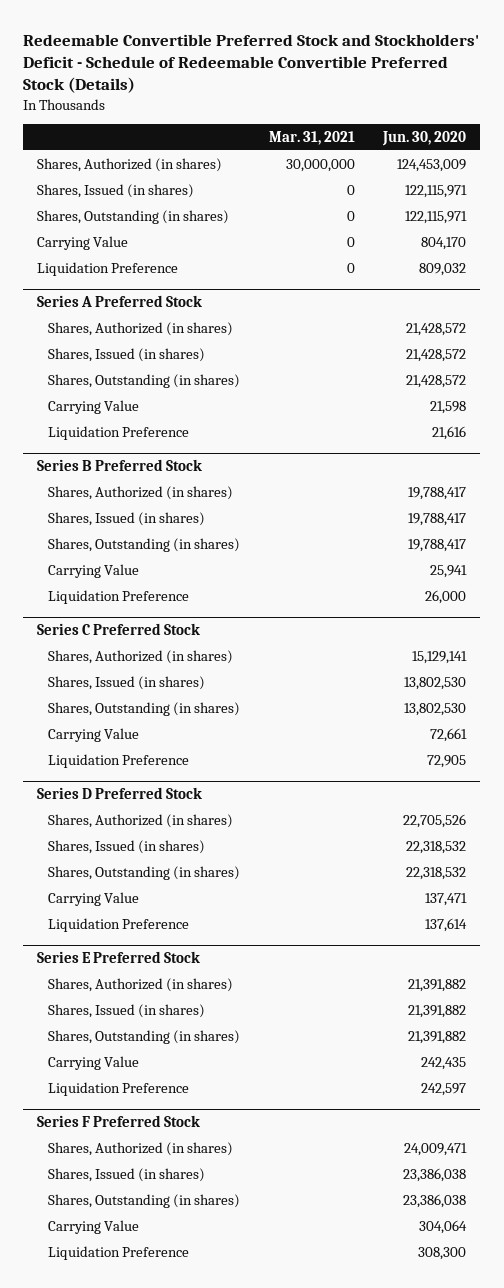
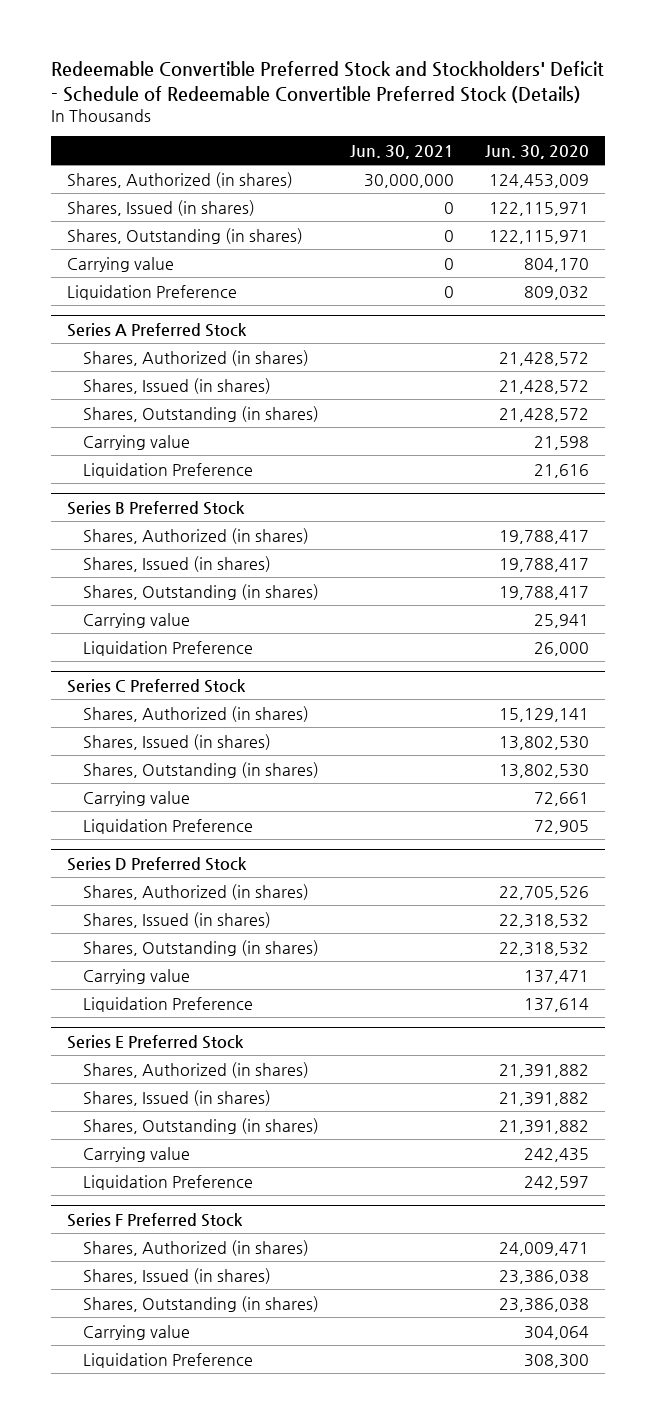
[268,130,355,145] Mar. 31, 2021 -> none
none -> [350,144,455,159] Jun. 30, 2021
[37,235,129,250] Carrying Value -> [66,256,174,272] Carrying value
[48,399,140,414] Carrying Value -> [83,434,191,450] Carrying value
[48,563,140,578] Carrying Value -> [83,612,191,628] Carrying value
[48,727,140,742] Carrying Value -> [83,790,191,806] Carrying value
[48,891,140,906] Carrying Value -> [83,968,191,984] Carrying value
[48,1055,140,1070] Carrying Value -> [83,1146,191,1162] Carrying value
[48,1219,140,1234] Carrying Value -> [83,1324,191,1340] Carrying value

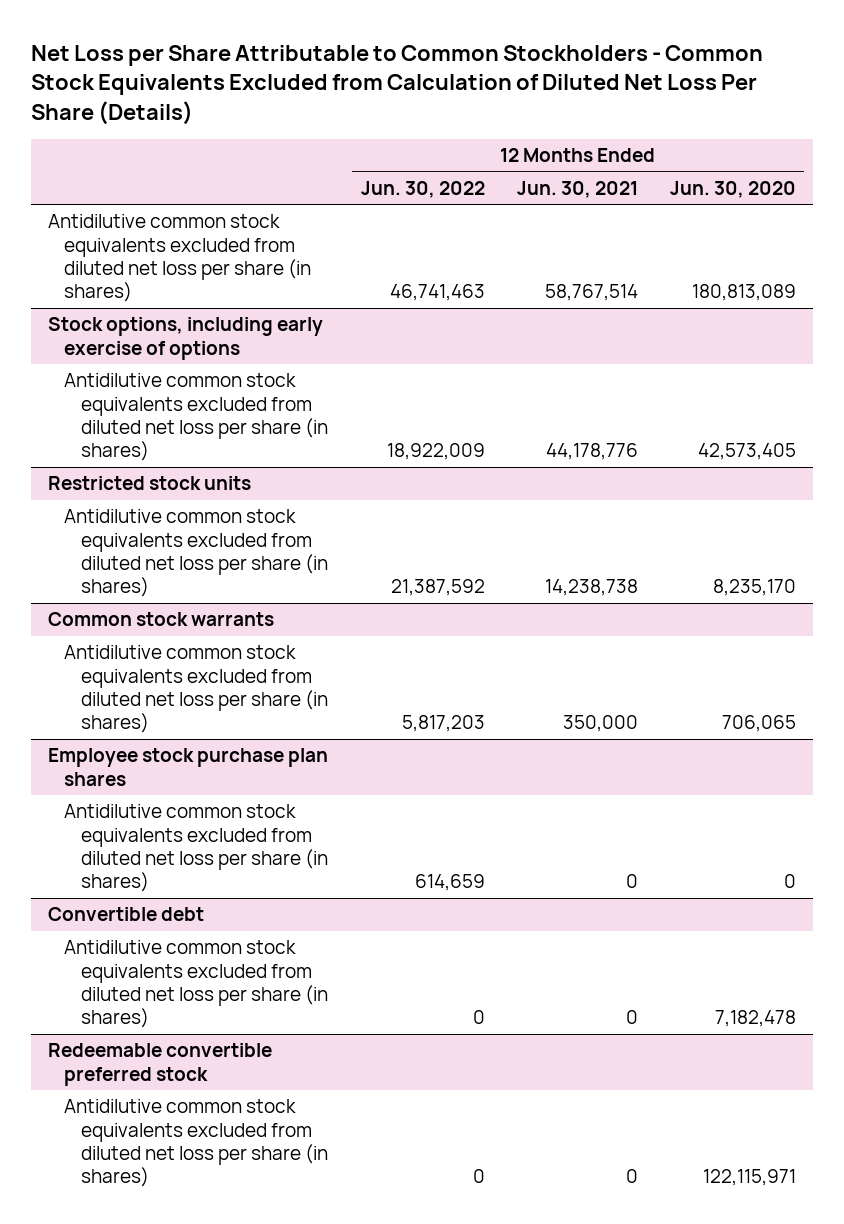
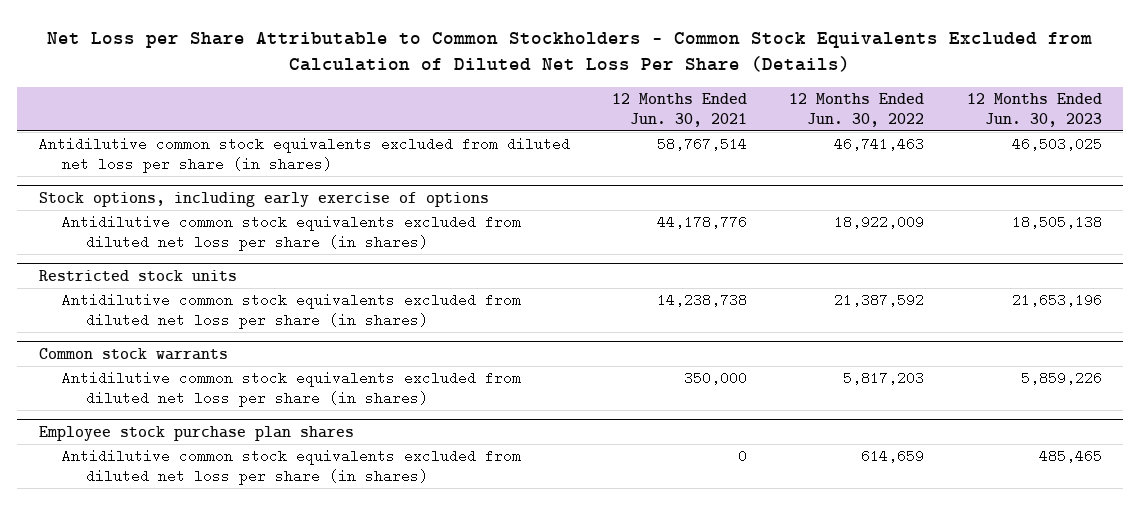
[670,181,797,199] Jun. 30, 2020 -> none
none -> [966,93,1102,127] 12 Months Ended Jun. 30, 2023
[47,907,204,922] Convertible debt -> none
[64,940,329,1029] Antidilutive common stock equivalents excluded from diluted net loss per share (in shares) -> none
[47,1043,272,1086] Redeemable convertible preferred stock -> none
[64,1099,329,1188] Antidilutive common stock equivalents excluded from diluted net loss per share (in shares) -> none

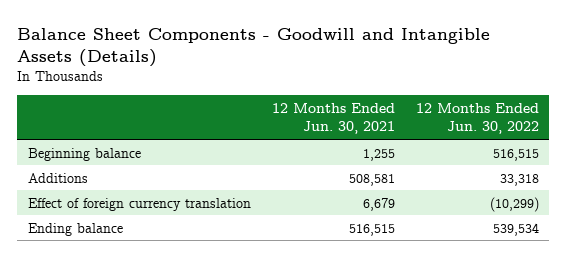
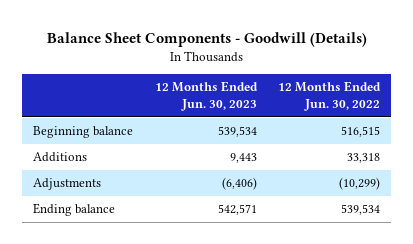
[17,27,491,67] Balance Sheet Components - Goodwill and Intangible Assets (Details) -> [46,31,367,47] Balance Sheet Components - Goodwill (Details)
[271,102,395,135] 12 Months Ended Jun. 30, 2021 -> none
none -> [154,81,258,112] 12 Months Ended Jun. 30, 2023
[27,197,251,211] Effect of foreign currency translation -> [33,178,102,191] Adjustments

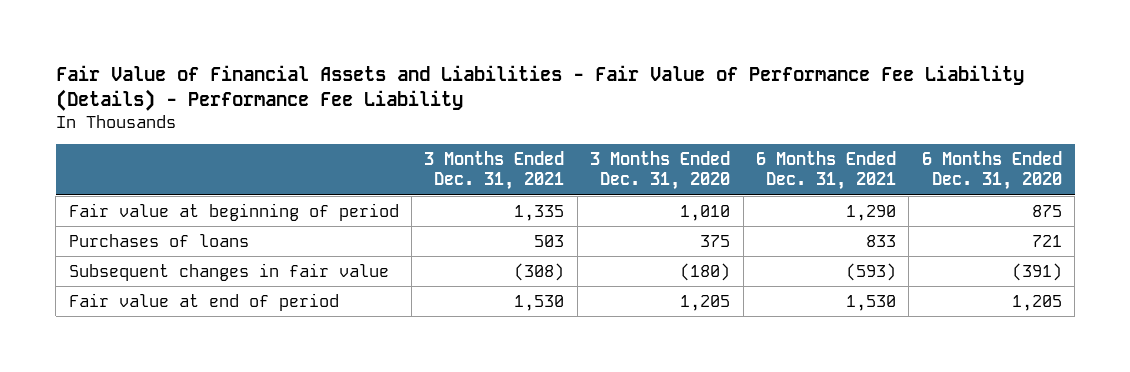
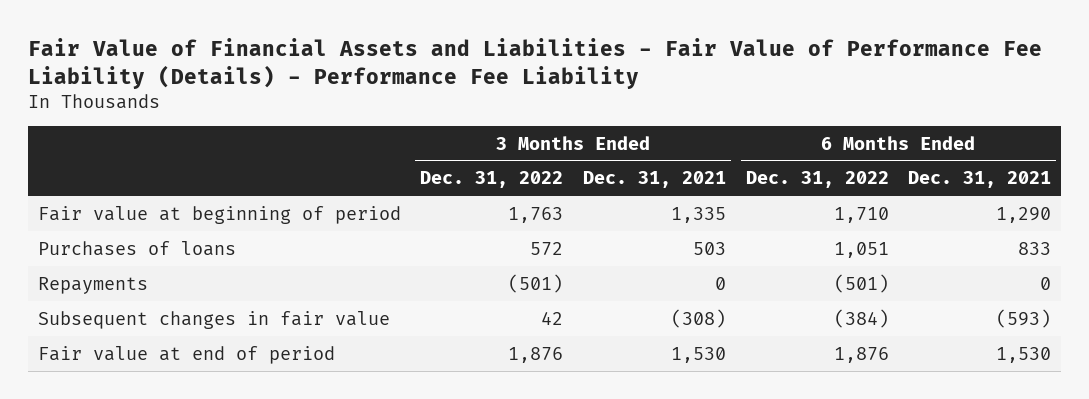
[590,151,731,191] 3 Months Ended Dec. 31, 2020 -> none
[921,151,1062,191] 6 Months Ended Dec. 31, 2020 -> none
none -> [420,171,564,189] Dec. 31, 2022
none -> [745,171,889,189] Dec. 31, 2022
none -> [37,276,148,294] Repayments

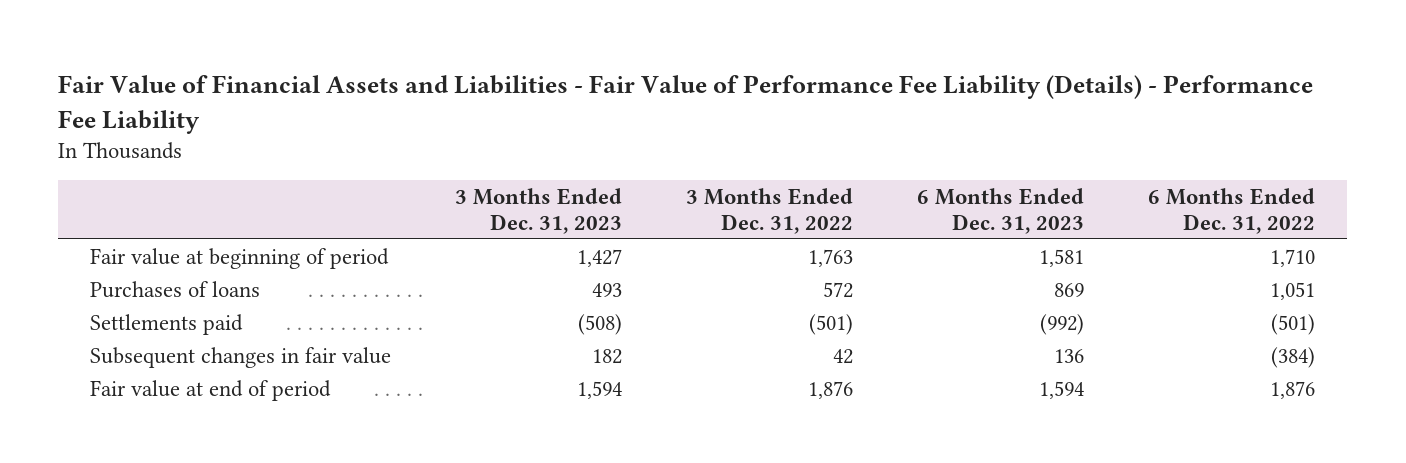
[583,171,727,189] Dec. 31, 2021 -> none
[908,171,1052,189] Dec. 31, 2021 -> none
none -> [455,187,623,234] 3 Months Ended Dec. 31, 2023
none -> [917,187,1085,234] 6 Months Ended Dec. 31, 2023
[37,276,148,294] Repayments -> [90,313,244,335] Settlements paid

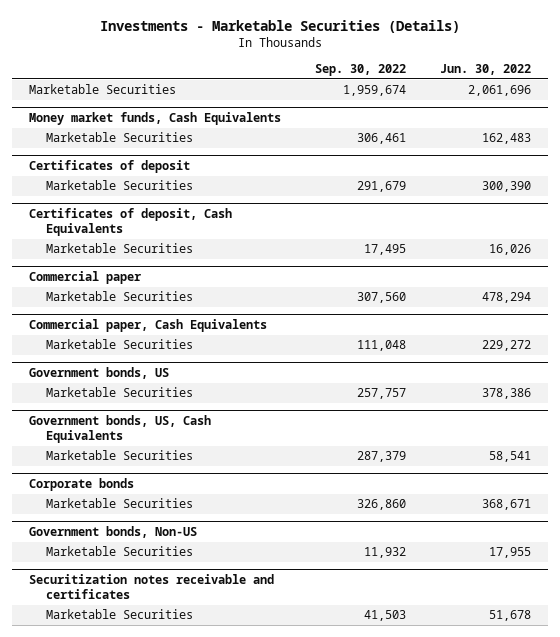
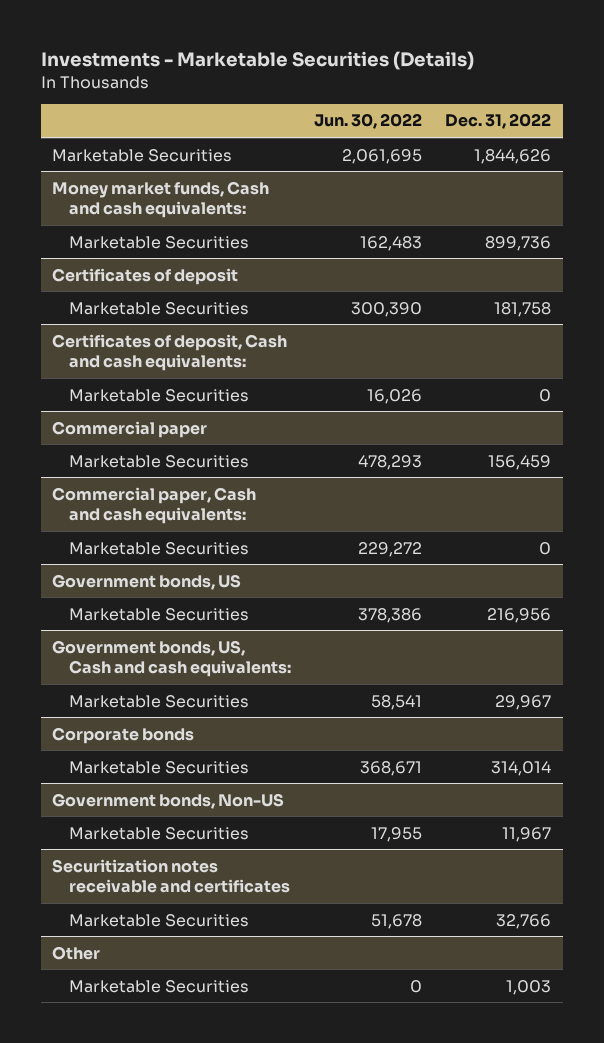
[314,64,406,77] Sep. 30, 2022 -> none
none -> [445,113,552,130] Dec. 31, 2022
[467,85,531,97] 2,061,696 -> [342,148,423,164] 2,061,695
[28,111,281,125] Money market funds, Cash Equivalents -> [52,180,270,219] Money market funds, Cash and cash equivalents:
[28,207,232,237] Certificates of deposit, Cash Equivalents -> [52,333,288,372] Certificates of deposit, Cash and cash equivalents:
[481,292,531,304] 478,294 -> [358,454,423,470] 478,293
[28,318,267,332] Commercial paper, Cash Equivalents -> [52,486,257,525] Commercial paper, Cash and cash equivalents:
[28,414,211,444] Government bonds, US, Cash Equivalents -> [52,639,292,678] Government bonds, US, Cash and cash equivalents:
none -> [52,945,101,960] Other
none -> [69,979,250,993] Marketable Securities

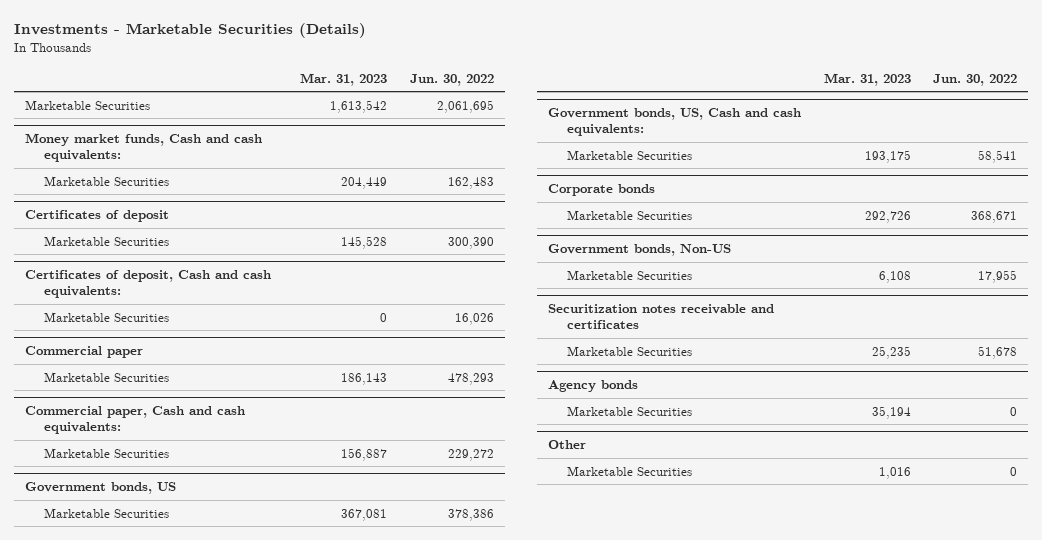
[445,113,552,130] Dec. 31, 2022 -> none
none -> [300,72,388,86] Mar. 31, 2023
none -> [548,380,639,393] Agency bonds
none -> [567,405,693,416] Marketable Securities

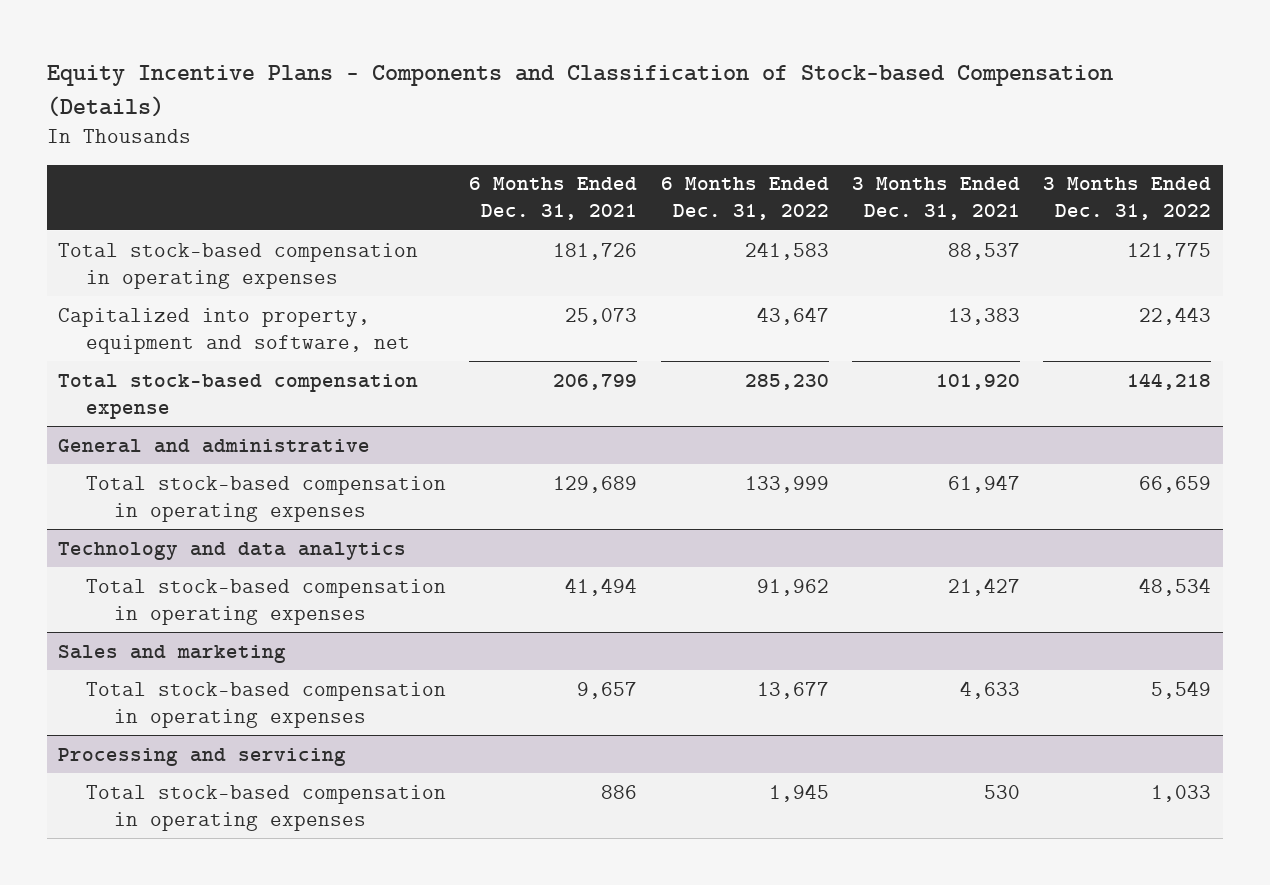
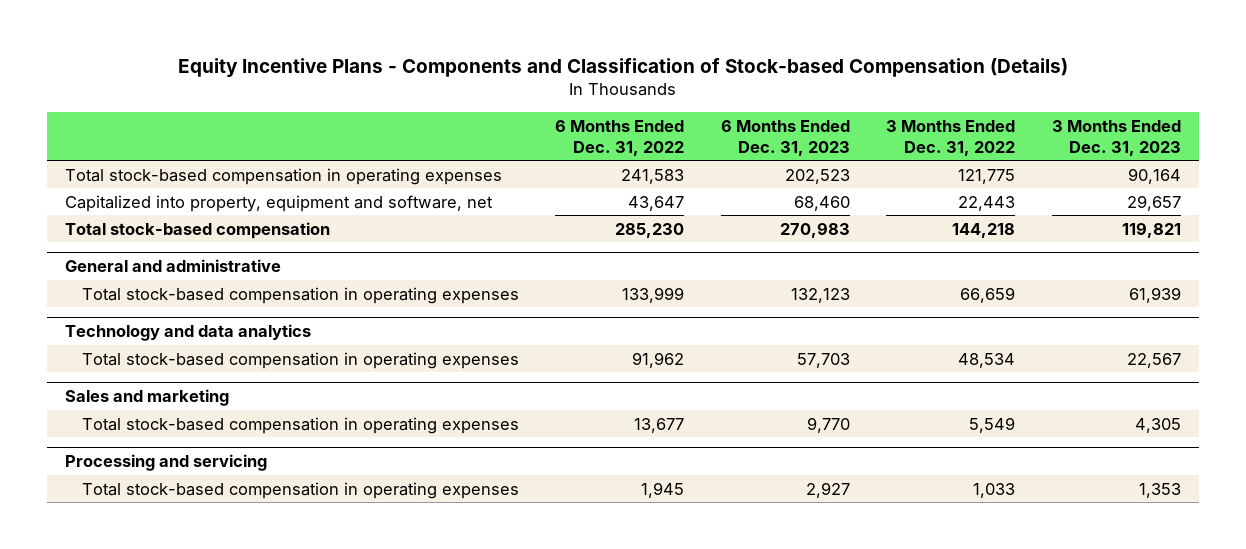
[469,177,638,221] 6 Months Ended Dec. 31, 2021 -> none
[852,177,1021,221] 3 Months Ended Dec. 31, 2021 -> none
none -> [720,119,850,156] 6 Months Ended Dec. 31, 2023
none -> [1051,119,1181,156] 3 Months Ended Dec. 31, 2023
[58,373,419,419] Total stock-based compensation expense -> [65,221,331,239] Total stock-based compensation

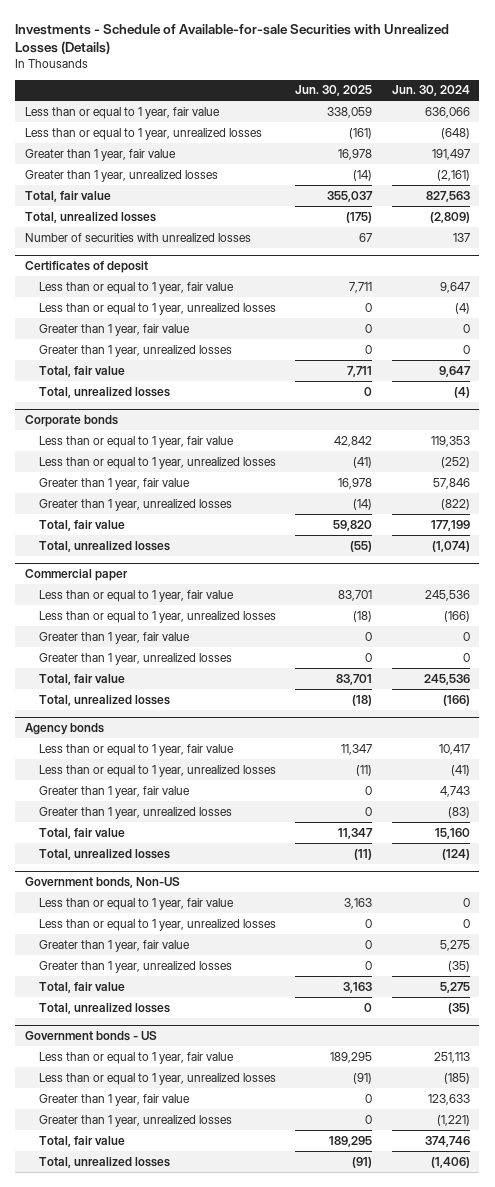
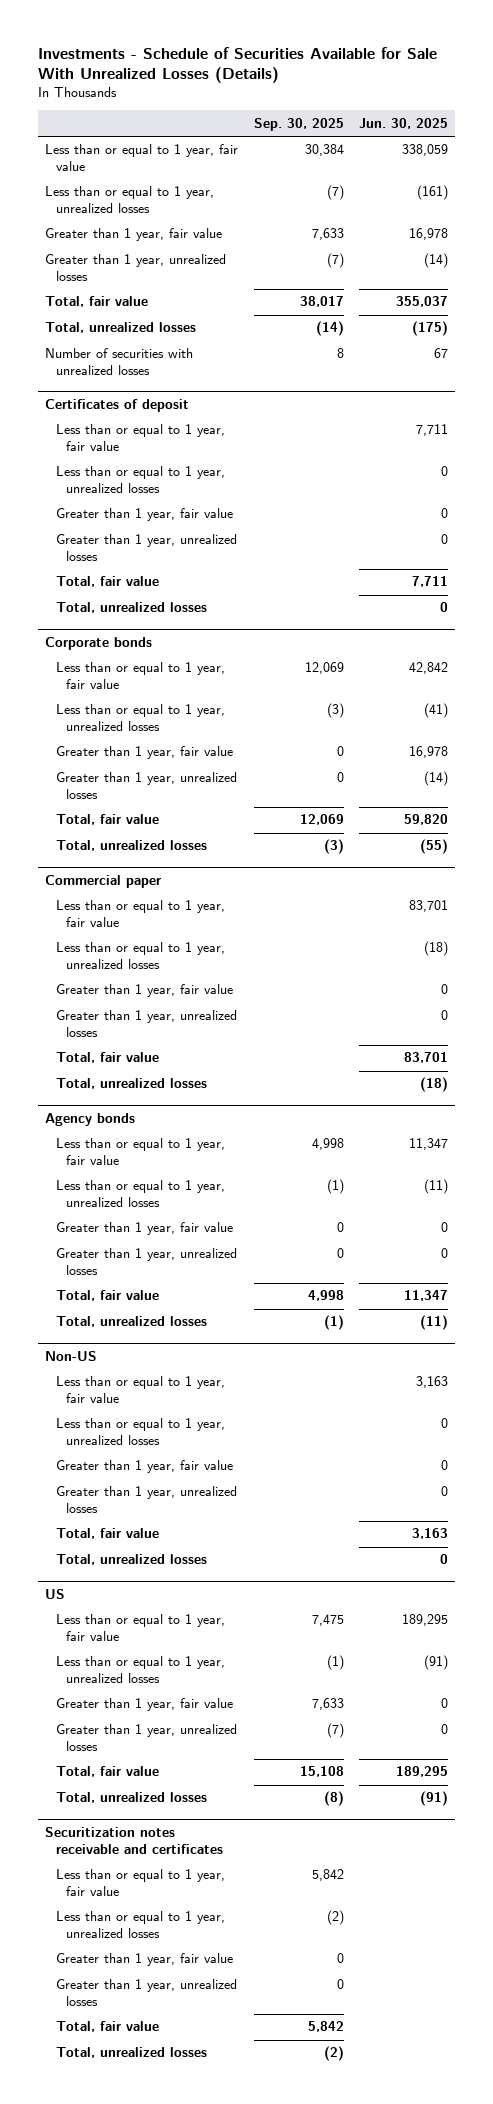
[15,23,450,54] Investments - Schedule of Available-for-sale Securities with Unrealized Losses (Details) -> [37,46,437,84] Investments - Schedule of Securities Available for Sale With Unrealized Losses (Details)
[391,85,470,97] Jun. 30, 2024 -> none
none -> [253,117,344,131] Sep. 30, 2025
[25,876,181,888] Government bonds, Non-US -> [45,1350,98,1361] Non-US
[25,1030,158,1041] Government bonds - US -> [45,1588,66,1599] US
none -> [45,1826,223,1854] Securitization notes receivable and certificates
none -> [55,1869,225,1897] Less than or equal to 1 year, fair value
none -> [55,1911,225,1939] Less than or equal to 1 year, unrealized losses
none -> [55,1953,233,1967] Greater than 1 year, fair value
none -> [55,1979,237,2007] Greater than 1 year, unrealized losses
none -> [55,2021,159,2033] Total, fair value
none -> [55,2047,207,2059] Total, unrealized losses

